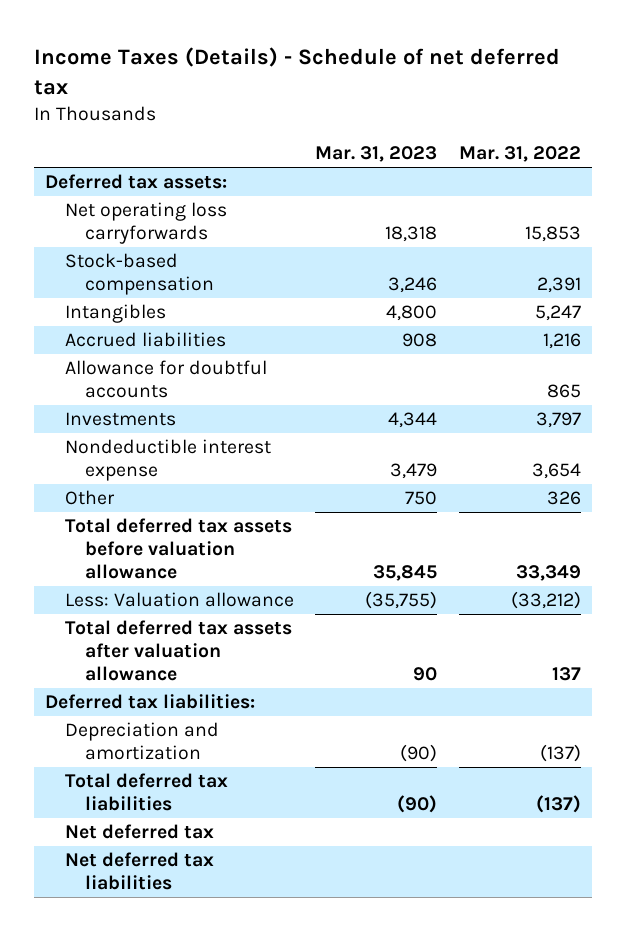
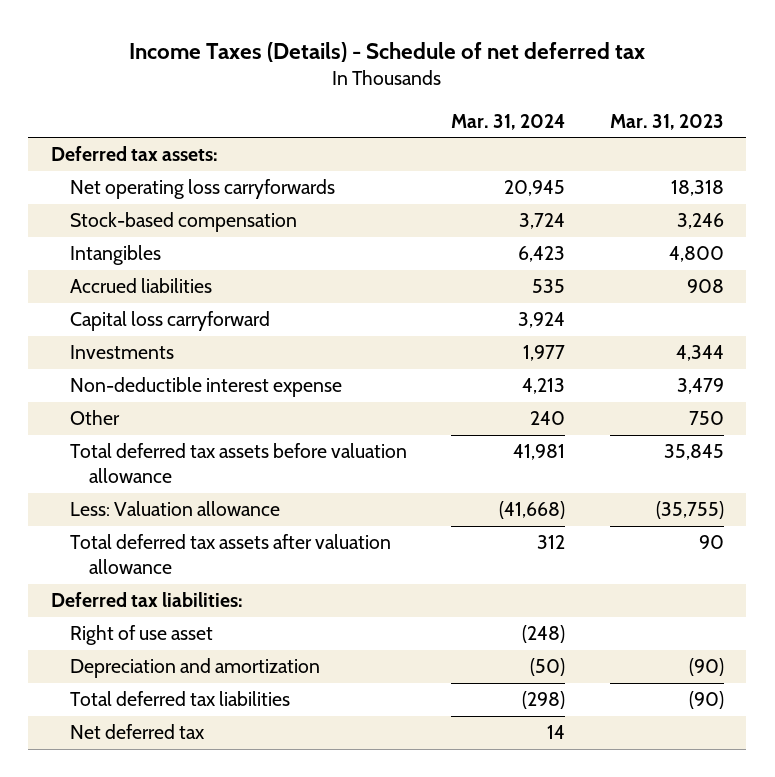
[459,146,582,163] Mar. 31, 2022 -> none
none -> [451,113,566,130] Mar. 31, 2024
[64,359,267,399] Allowance for doubtful accounts -> none
none -> [69,311,270,332] Capital loss carryforward
[64,438,271,482] Nondeductible interest expense -> [69,377,342,398] Non-deductible interest expense
none -> [69,625,213,646] Right of use asset
[64,851,214,891] Net deferred tax liabilities -> none

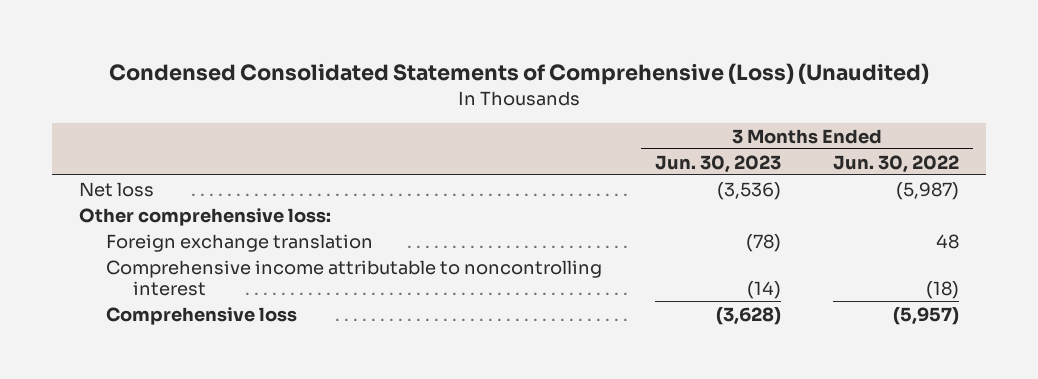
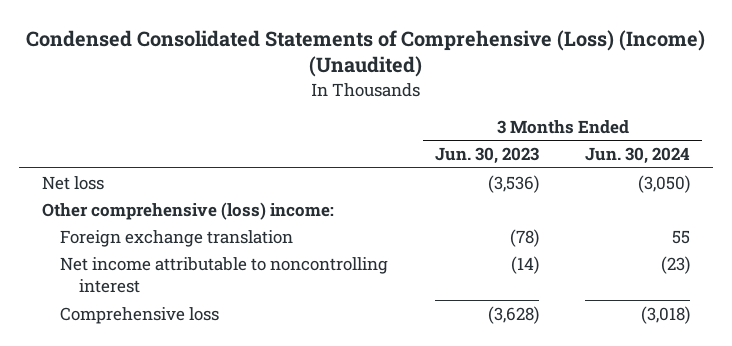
[108,63,929,86] Condensed Consolidated Statements of Comprehensive (Loss) (Unaudited) -> [26,29,706,78] Condensed Consolidated Statements of Comprehensive (Loss) (Income) (Unaudited)
[833,154,960,173] Jun. 30, 2022 -> none
none -> [585,147,691,165] Jun. 30, 2024
[78,207,331,226] Other comprehensive loss: -> [42,201,335,220] Other comprehensive (loss) income:
[105,259,602,296] Comprehensive income attributable to noncontrolling interest -> [60,256,389,294] Net income attributable to noncontrolling interest

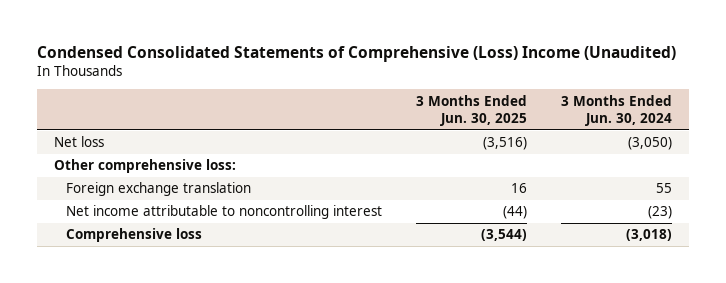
[26,29,706,78] Condensed Consolidated Statements of Comprehensive (Loss) (Income) (Unaudited) -> [37,46,677,63] Condensed Consolidated Statements of Comprehensive (Loss) Income (Unaudited)
[434,147,539,165] Jun. 30, 2023 -> none
none -> [416,94,528,126] 3 Months Ended Jun. 30, 2025
[42,201,335,220] Other comprehensive (loss) income: -> [54,159,237,174] Other comprehensive loss:

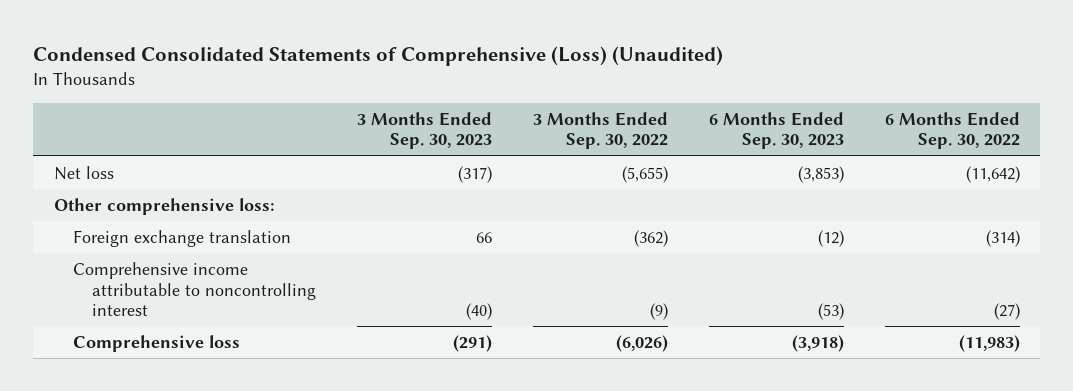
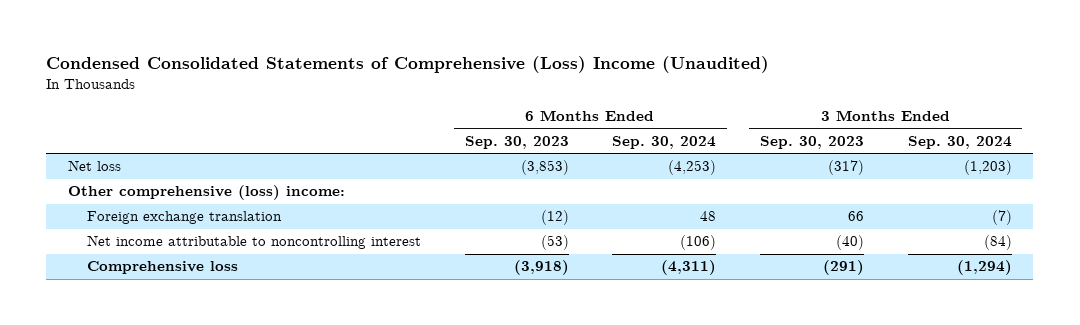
[33,46,724,67] Condensed Consolidated Statements of Comprehensive (Loss) (Unaudited) -> [46,56,770,74] Condensed Consolidated Statements of Comprehensive (Loss) Income (Unaudited)
[532,111,668,150] 3 Months Ended Sep. 30, 2022 -> none
[884,111,1020,150] 6 Months Ended Sep. 30, 2022 -> none
none -> [612,136,717,150] Sep. 30, 2024
none -> [907,136,1012,150] Sep. 30, 2024
[53,198,275,216] Other comprehensive loss: -> [68,185,346,201] Other comprehensive (loss) income:
[72,262,316,317] Comprehensive income attributable to noncontrolling interest -> [86,235,421,250] Net income attributable to noncontrolling interest

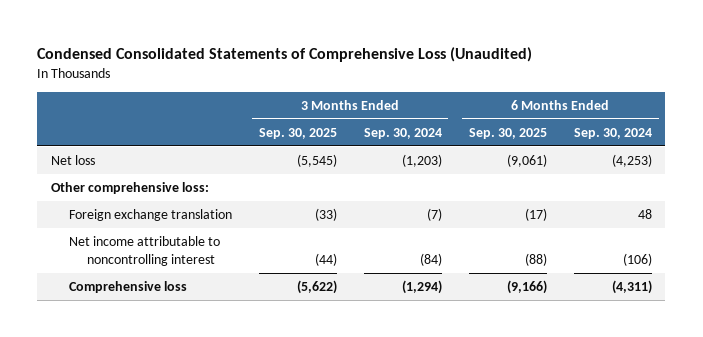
[46,56,770,74] Condensed Consolidated Statements of Comprehensive (Loss) Income (Unaudited) -> [37,47,533,63] Condensed Consolidated Statements of Comprehensive Loss (Unaudited)
[464,136,569,150] Sep. 30, 2023 -> none
[759,136,864,150] Sep. 30, 2023 -> none
none -> [258,128,337,140] Sep. 30, 2025
none -> [468,128,547,140] Sep. 30, 2025
[68,185,346,201] Other comprehensive (loss) income: -> [50,182,209,195] Other comprehensive loss:

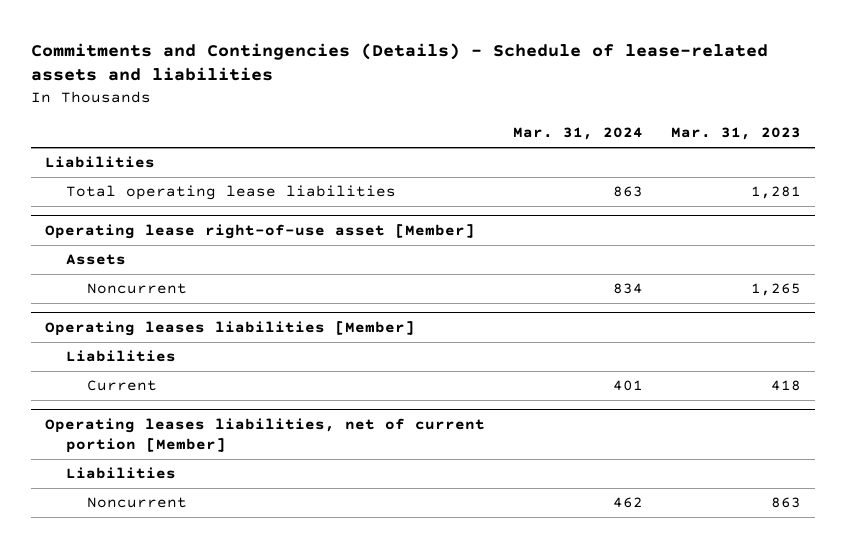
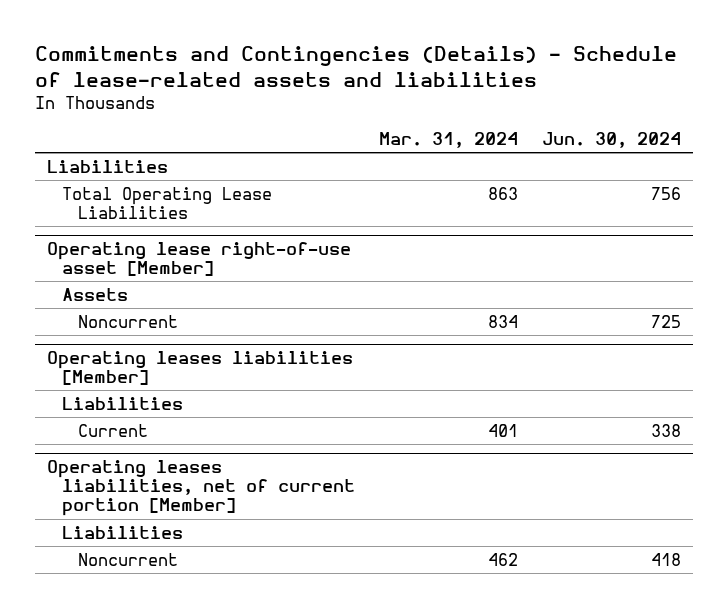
[670,127,801,141] Mar. 31, 2023 -> none
none -> [542,132,682,149] Jun. 30, 2024
[65,185,396,201] Total operating lease liabilities -> [62,186,273,219] Total Operating Lease Liabilities

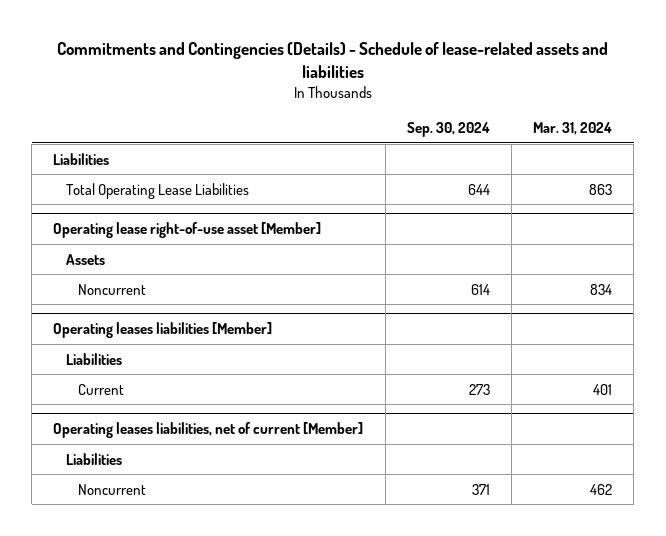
[542,132,682,149] Jun. 30, 2024 -> none
none -> [406,122,490,138] Sep. 30, 2024
[47,460,356,517] Operating leases liabilities, net of current portion [Member] -> [53,422,364,439] Operating leases liabilities, net of current [Member]

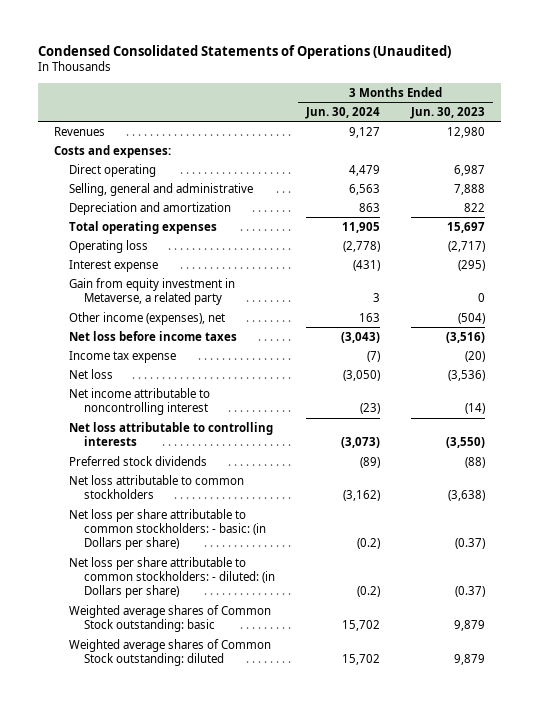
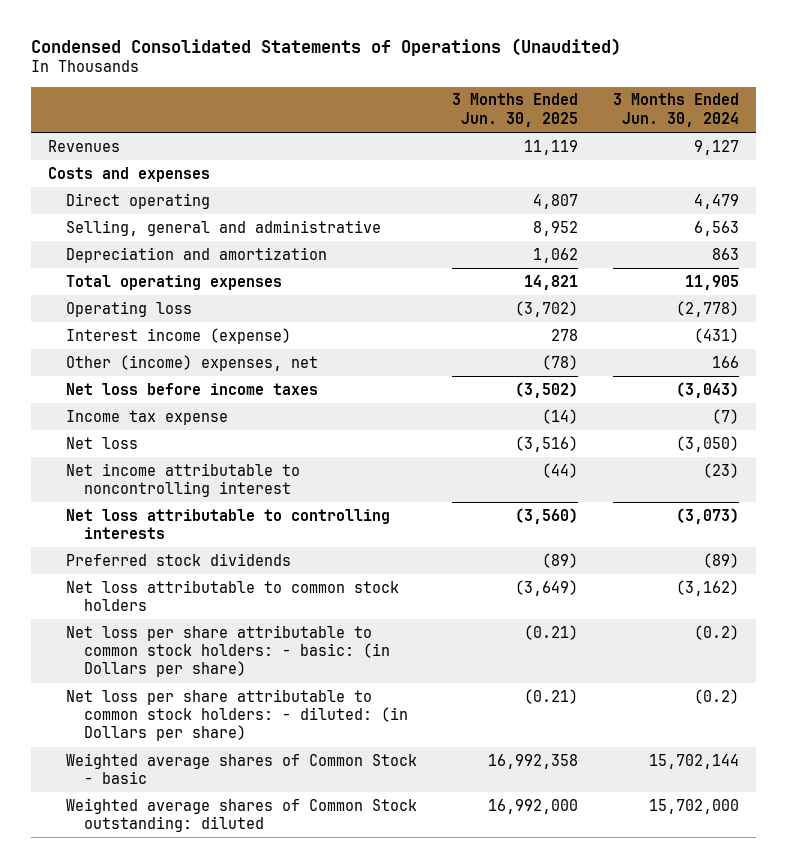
[410,106,486,119] Jun. 30, 2023 -> none
none -> [451,93,578,127] 3 Months Ended Jun. 30, 2025
[53,144,171,158] Costs and expenses: -> [48,166,211,182] Costs and expenses
[68,277,235,306] Gain from equity investment in Metaverse, a related party -> none
[68,259,158,272] Interest expense -> [66,327,292,344] Interest income (expense)
[68,311,225,325] Other income (expenses), net -> [66,354,319,371] Other (income) expenses, net
[359,312,381,322] 163 -> [711,355,739,368] 166
[68,474,244,500] Net loss attributable to common stockholders -> [66,579,400,612] Net loss attributable to common stock holders
[68,508,267,551] Net loss per share attributable to common stockholders: - basic: (in Dollars per share) -> [66,624,390,678] Net loss per share attributable to common stock holders: - basic: (in Dollars per share)
[68,556,276,599] Net loss per share attributable to common stockholders: - diluted: (in Dollars per share) -> [66,688,408,742] Net loss per share attributable to common stock holders: - diluted: (in Dollars per share)
[68,604,271,633] Weighted average shares of Common Stock outstanding: basic -> [66,752,418,785] Weighted average shares of Common Stock - basic
[342,620,381,632] 15,702 -> [648,753,739,769] 15,702,144
[342,654,381,666] 15,702 -> [648,798,739,814] 15,702,000

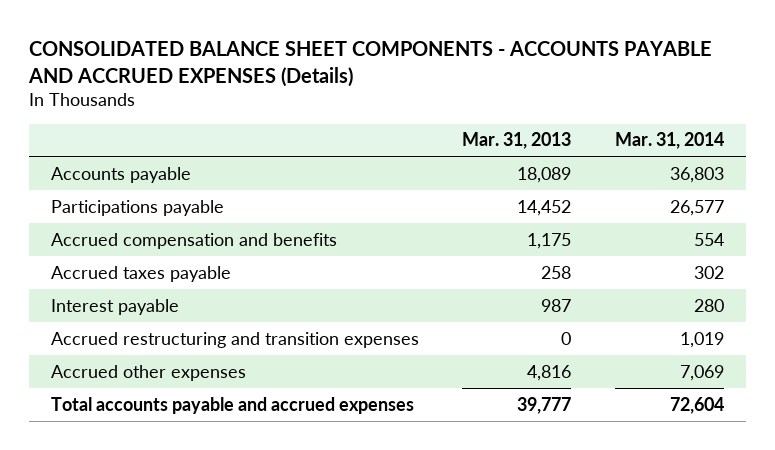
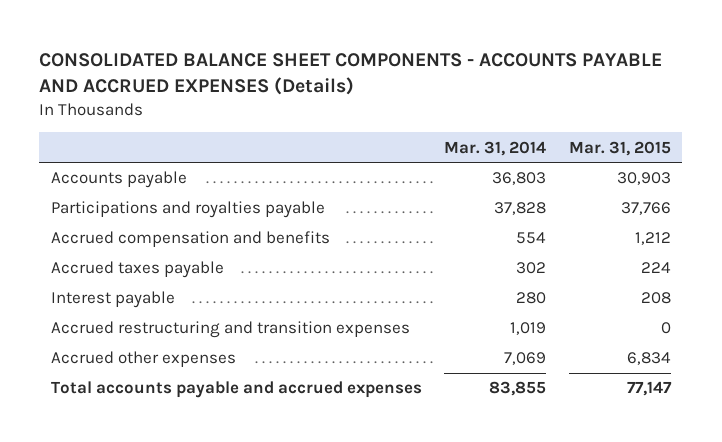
[462,132,572,150] Mar. 31, 2013 -> none
none -> [568,140,671,156] Mar. 31, 2015
[50,199,224,216] Participations payable -> [50,201,325,219] Participations and royalties payable
[670,199,725,216] 26,577 -> [494,202,547,216] 37,828
[670,396,725,414] 72,604 -> [489,381,547,397] 83,855

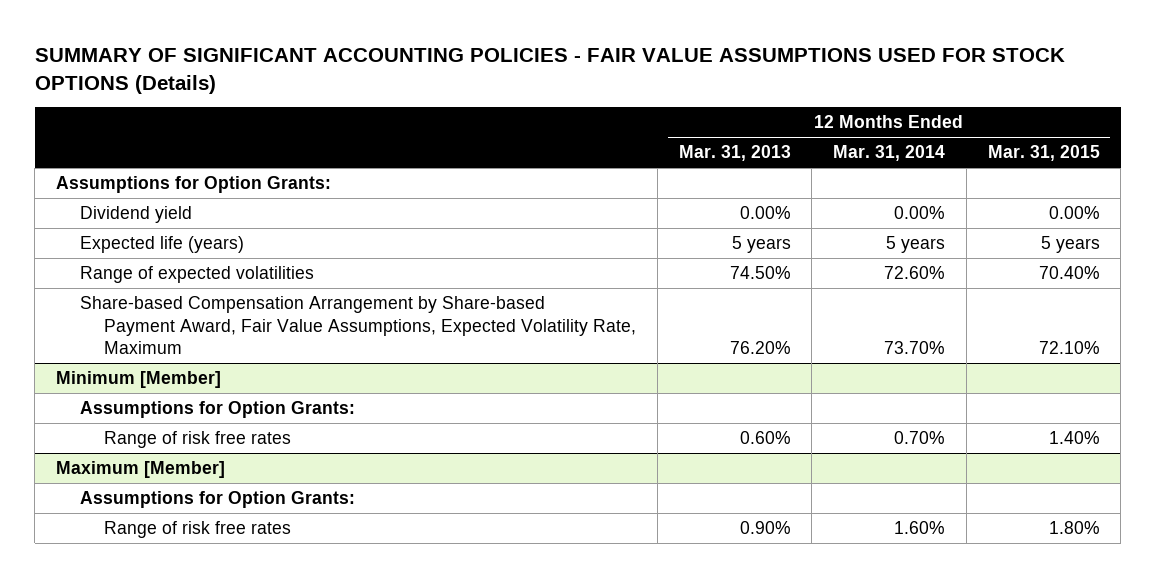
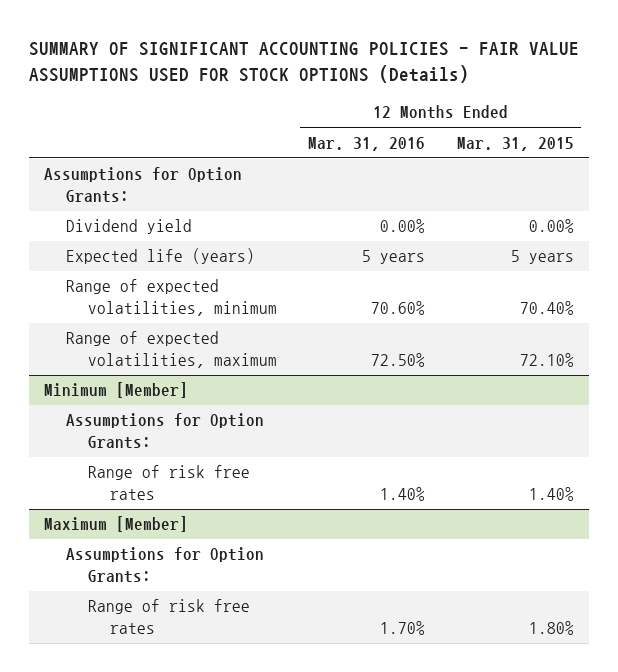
[678,145,791,162] Mar. 31, 2013 -> none
[833,145,946,162] Mar. 31, 2014 -> none
none -> [308,136,426,151] Mar. 31, 2016
[79,266,314,284] Range of expected volatilities -> [66,279,277,316] Range of expected volatilities, minimum
[79,296,637,355] Share-based Compensation Arrangement by Share-based Payment Award, Fair Value Assumptions, Expected Volatility Rate, Maximum -> [66,331,277,368] Range of expected volatilities, maximum

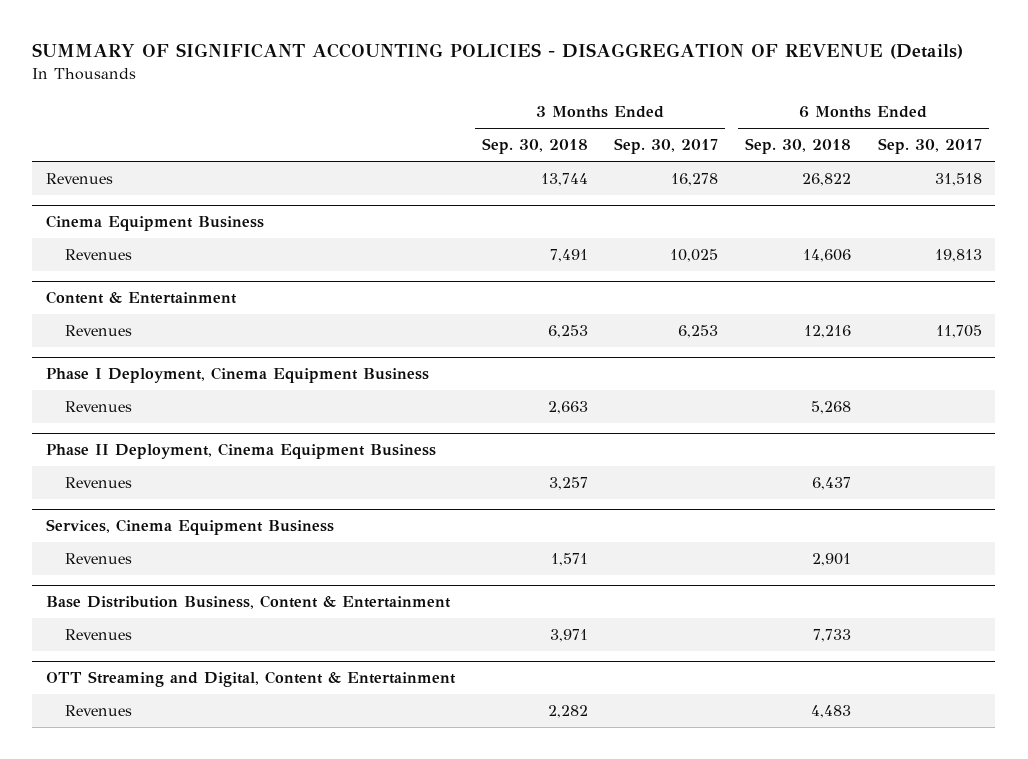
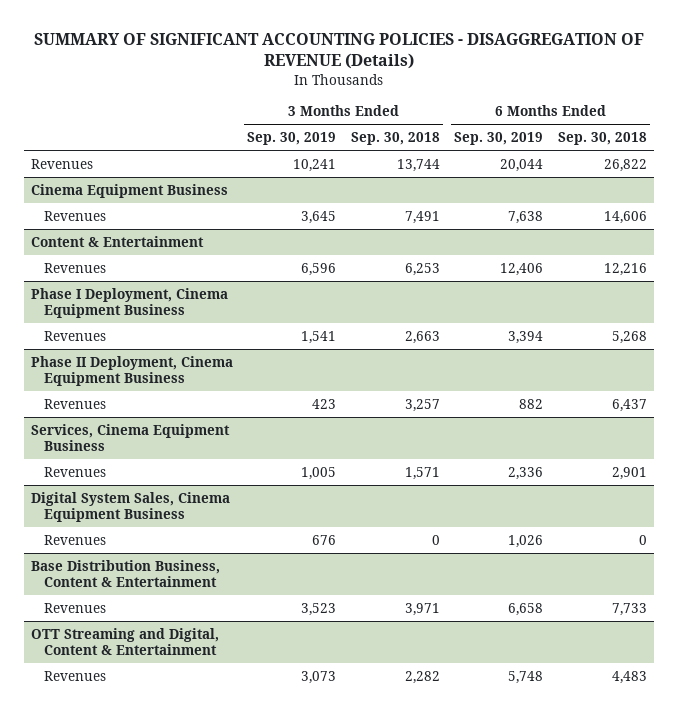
[614,138,719,155] Sep. 30, 2017 -> none
[877,138,982,155] Sep. 30, 2017 -> none
none -> [247,132,337,146] Sep. 30, 2019
none -> [454,132,544,146] Sep. 30, 2019
none -> [30,491,230,522] Digital System Sales, Cinema Equipment Business
none -> [44,534,107,545] Revenues

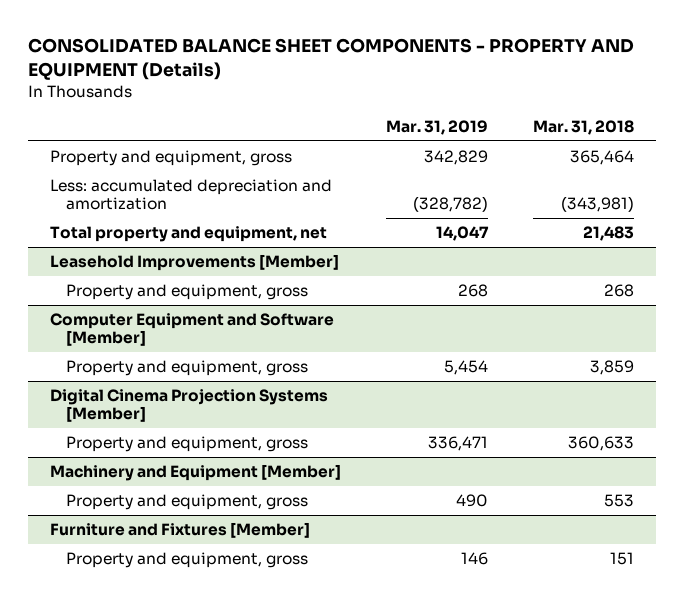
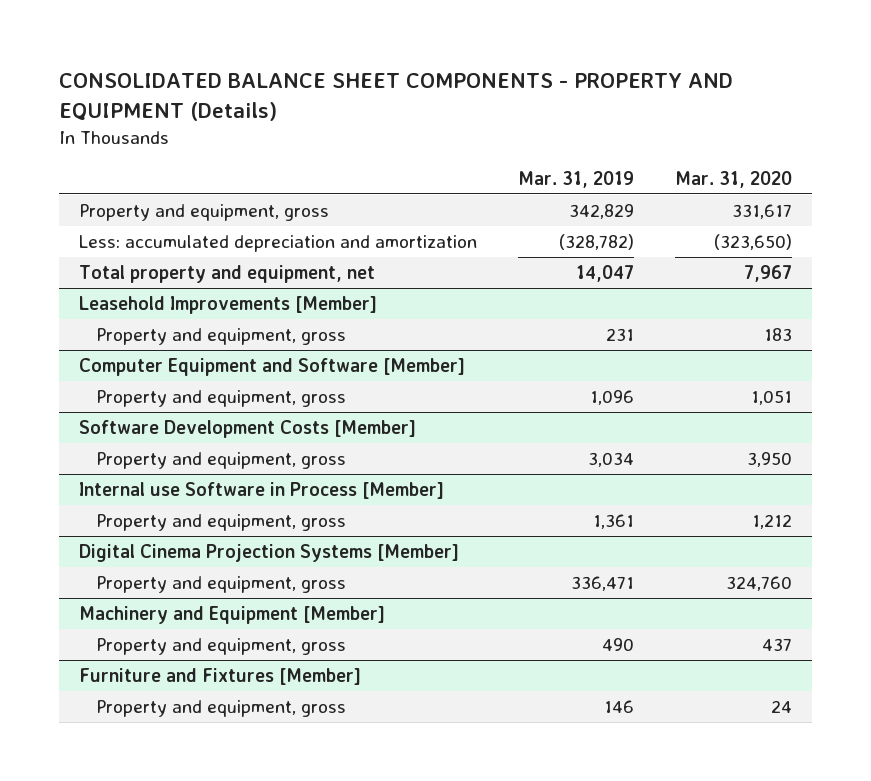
[532,119,634,135] Mar. 31, 2018 -> none
none -> [674,171,792,189] Mar. 31, 2020
[457,283,488,297] 268 -> [605,327,634,341] 231
[443,359,488,375] 5,454 -> [589,389,634,405] 1,096
none -> [79,419,417,438] Software Development Costs [Member]
none -> [96,451,347,469] Property and equipment, gross
none -> [79,481,445,499] Internal use Software in Process [Member]
none -> [96,513,347,531] Property and equipment, gross

